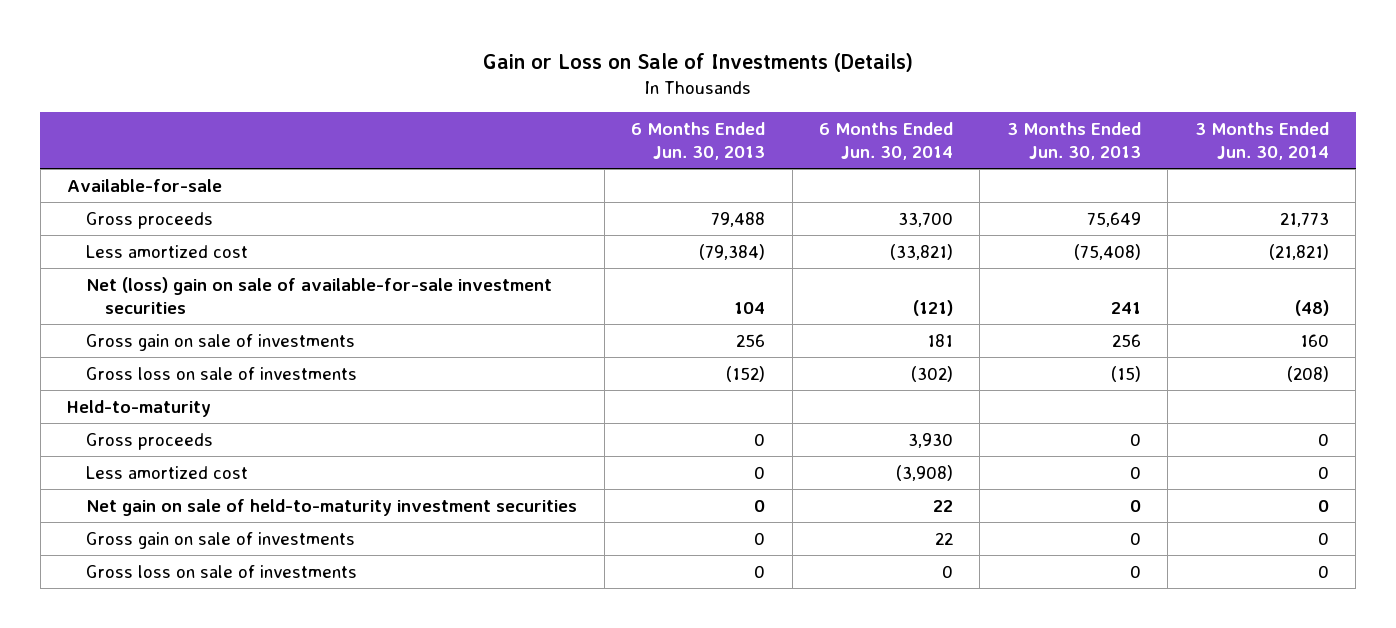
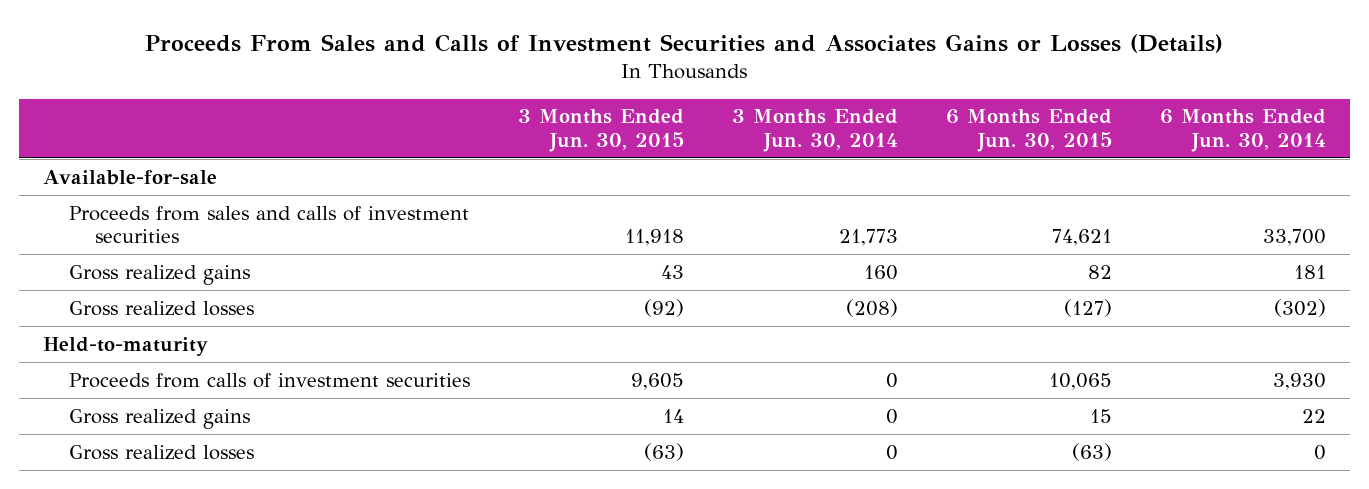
[483,52,914,72] Gain or Loss on Sale of Investments (Details) -> [145,33,1224,53] Proceeds From Sales and Calls of Investment Securities and Associates Gains or Losses (Details)
[631,121,766,160] 6 Months Ended Jun. 30, 2013 -> none
[1006,121,1141,160] 3 Months Ended Jun. 30, 2013 -> none
none -> [518,109,685,152] 3 Months Ended Jun. 30, 2015
none -> [945,109,1112,152] 6 Months Ended Jun. 30, 2015
[86,244,249,258] Less amortized cost -> none
[86,276,553,314] Net (loss) gain on sale of available-for-sale investment securities -> none
[86,211,214,229] Gross proceeds -> [69,205,470,244] Proceeds from sales and calls of investment securities
[86,333,356,351] Gross gain on sale of investments -> [69,264,251,285] Gross realized gains
[86,366,358,380] Gross loss on sale of investments -> [69,300,255,316] Gross realized losses
[86,465,249,479] Less amortized cost -> none
[86,498,578,516] Net gain on sale of held-to-maturity investment securities -> none
[86,432,214,450] Gross proceeds -> [69,372,471,388] Proceeds from calls of investment securities
[86,531,356,549] Gross gain on sale of investments -> [69,408,251,429] Gross realized gains
[86,564,358,578] Gross loss on sale of investments -> [69,444,255,460] Gross realized losses

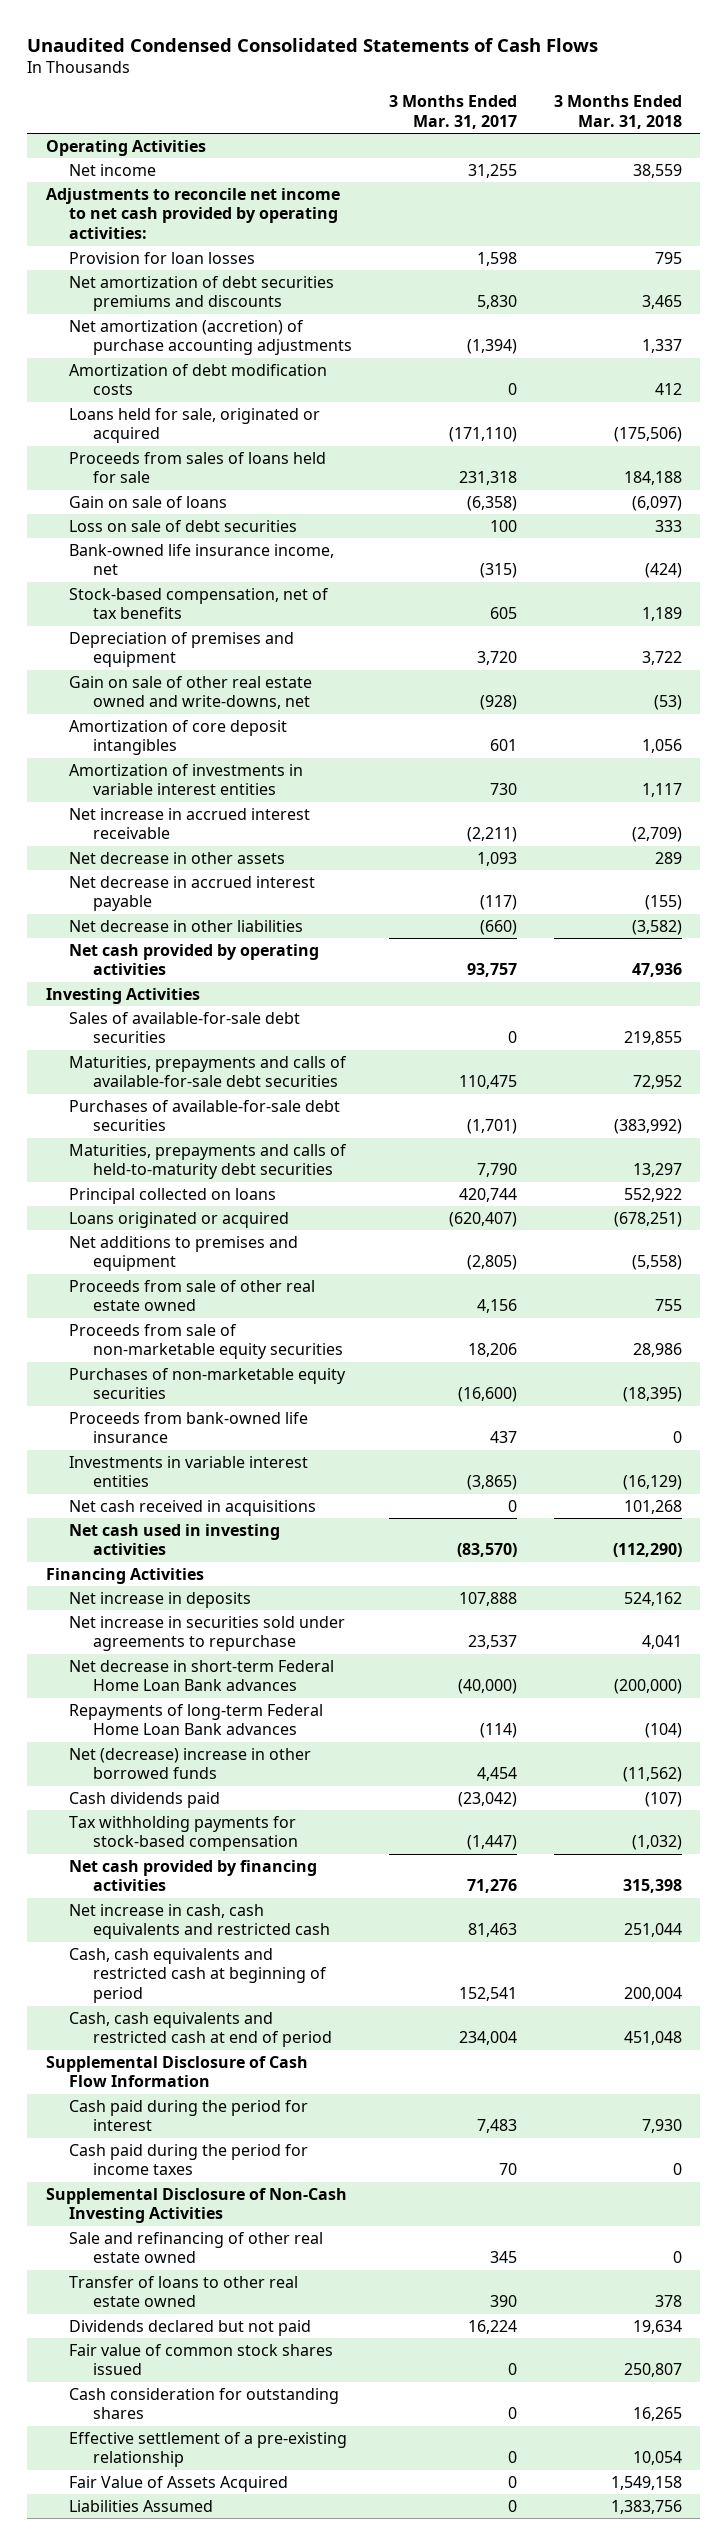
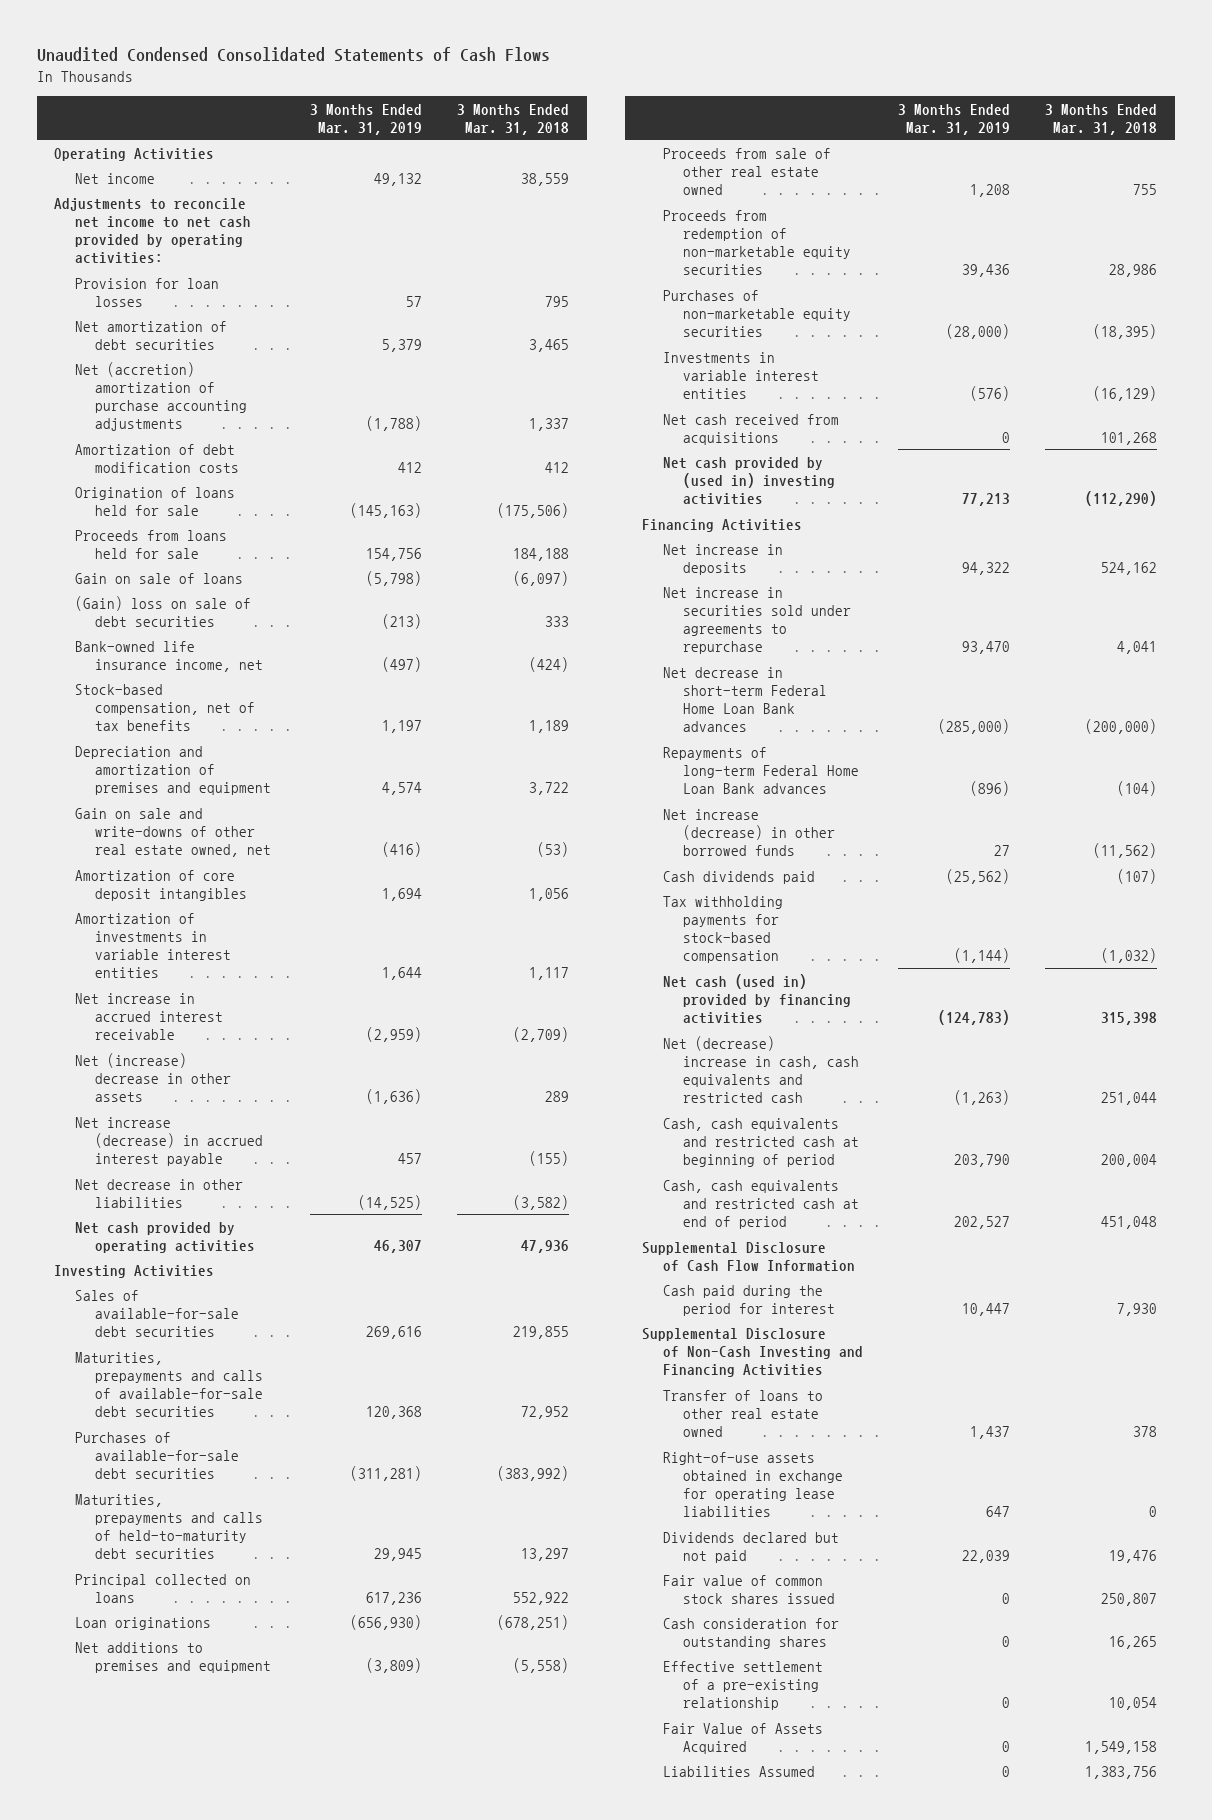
[389,95,518,129] 3 Months Ended Mar. 31, 2017 -> none
none -> [309,103,422,135] 3 Months Ended Mar. 31, 2019
[69,275,335,312] Net amortization of debt securities premiums and discounts -> [74,320,227,350] Net amortization of debt securities
[69,319,353,356] Net amortization (accretion) of purchase accounting adjustments -> [74,361,248,431] Net (accretion) amortization of purchase accounting adjustments
[69,407,321,444] Loans held for sale, originated or acquired -> [74,486,235,516] Origination of loans held for sale
[69,451,327,484] Proceeds from sales of loans held for sale -> [74,529,227,559] Proceeds from loans held for sale
[69,519,298,532] Loss on sale of debt securities -> [74,595,251,627] (Gain) loss on sale of debt securities
[69,631,295,668] Depreciation of premises and equipment -> [74,745,272,795] Depreciation and amortization of premises and equipment
[69,675,313,710] Gain on sale of other real estate owned and write-downs, net -> [74,807,272,857] Gain on sale and write-downs of other real estate owned, net
[69,851,286,864] Net decrease in other assets -> [74,1052,232,1102] Net (increase) decrease in other assets
[69,875,316,912] Net decrease in accrued interest payable -> [74,1116,264,1166] Net increase (decrease) in accrued interest payable
[69,1211,290,1228] Loans originated or acquired -> [74,1616,211,1630] Loan originations
[69,1323,344,1360] Proceeds from sale of non-marketable equity securities -> [662,209,852,275] Proceeds from redemption of non-marketable equity securities
[69,1411,309,1444] Proceeds from bank-owned life insurance -> none
[69,1499,317,1516] Net cash received in acquisitions -> [662,413,839,445] Net cash received from acquisitions
[69,1523,281,1556] Net cash used in investing activities -> [662,456,836,505] Net cash provided by (used in) investing activities
[69,1747,312,1780] Net (decrease) increase in other borrowed funds -> [662,808,836,856] Net increase (decrease) in other borrowed funds
[69,1859,318,1892] Net cash provided by financing activities -> [662,973,852,1024] Net cash (used in) provided by financing activities
[69,1903,331,1940] Net increase in cash, cash equivalents and restricted cash -> [662,1035,860,1103] Net (decrease) increase in cash, cash equivalents and restricted cash
[69,2143,309,2176] Cash paid during the period for income taxes -> none
[69,2231,324,2264] Sale and refinancing of other real estate owned -> none
[45,2187,347,2224] Supplemental Disclosure of Non-Cash Investing Activities -> [642,1327,863,1377] Supplemental Disclosure of Non-Cash Investing and Financing Activities
none -> [662,1451,844,1517] Right-of-use assets obtained in exchange for operating lease liabilities
[632,2319,682,2334] 19,634 -> [1109,1549,1158,1563] 19,476

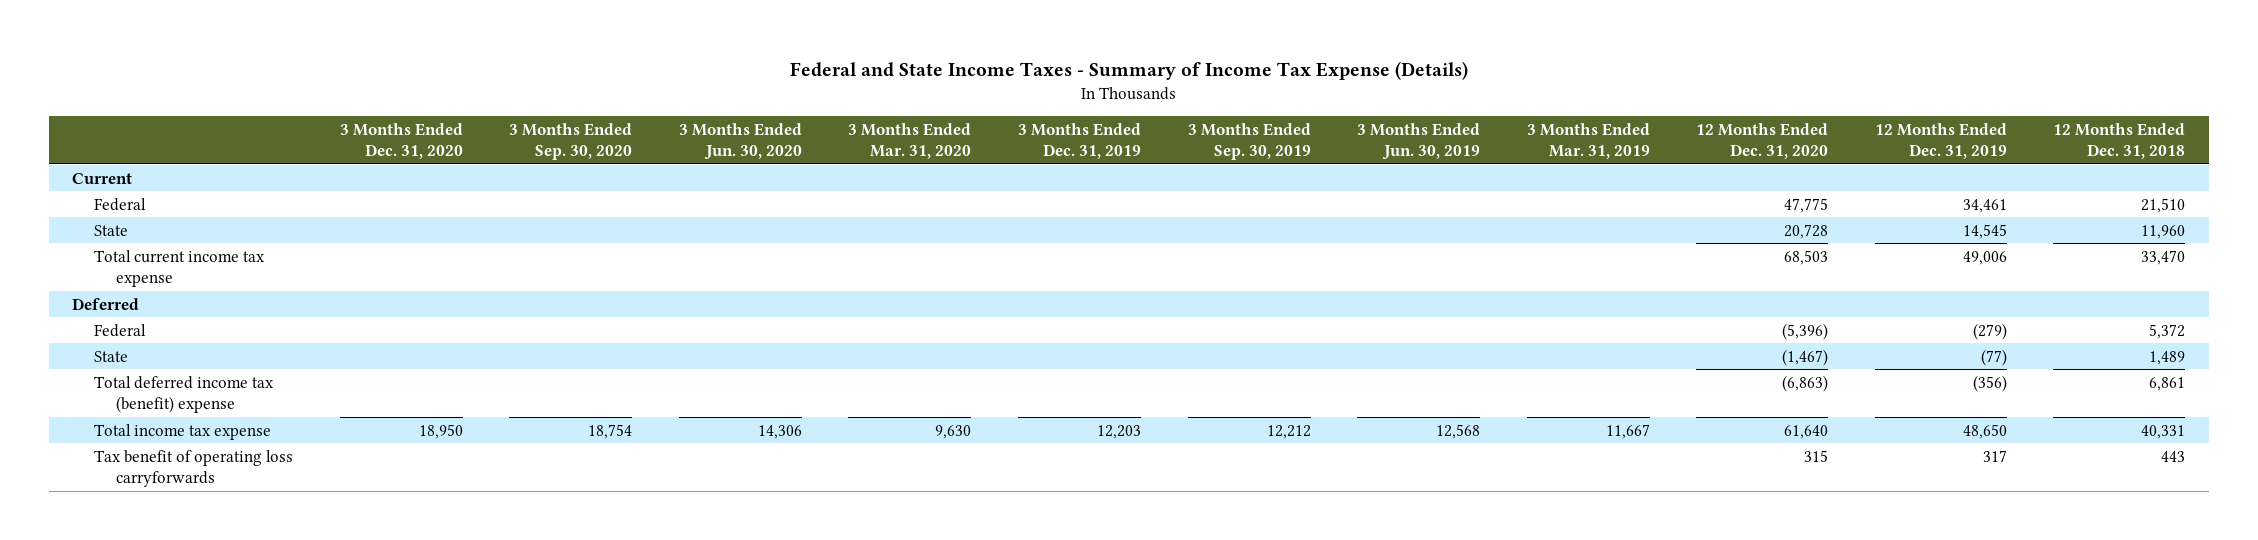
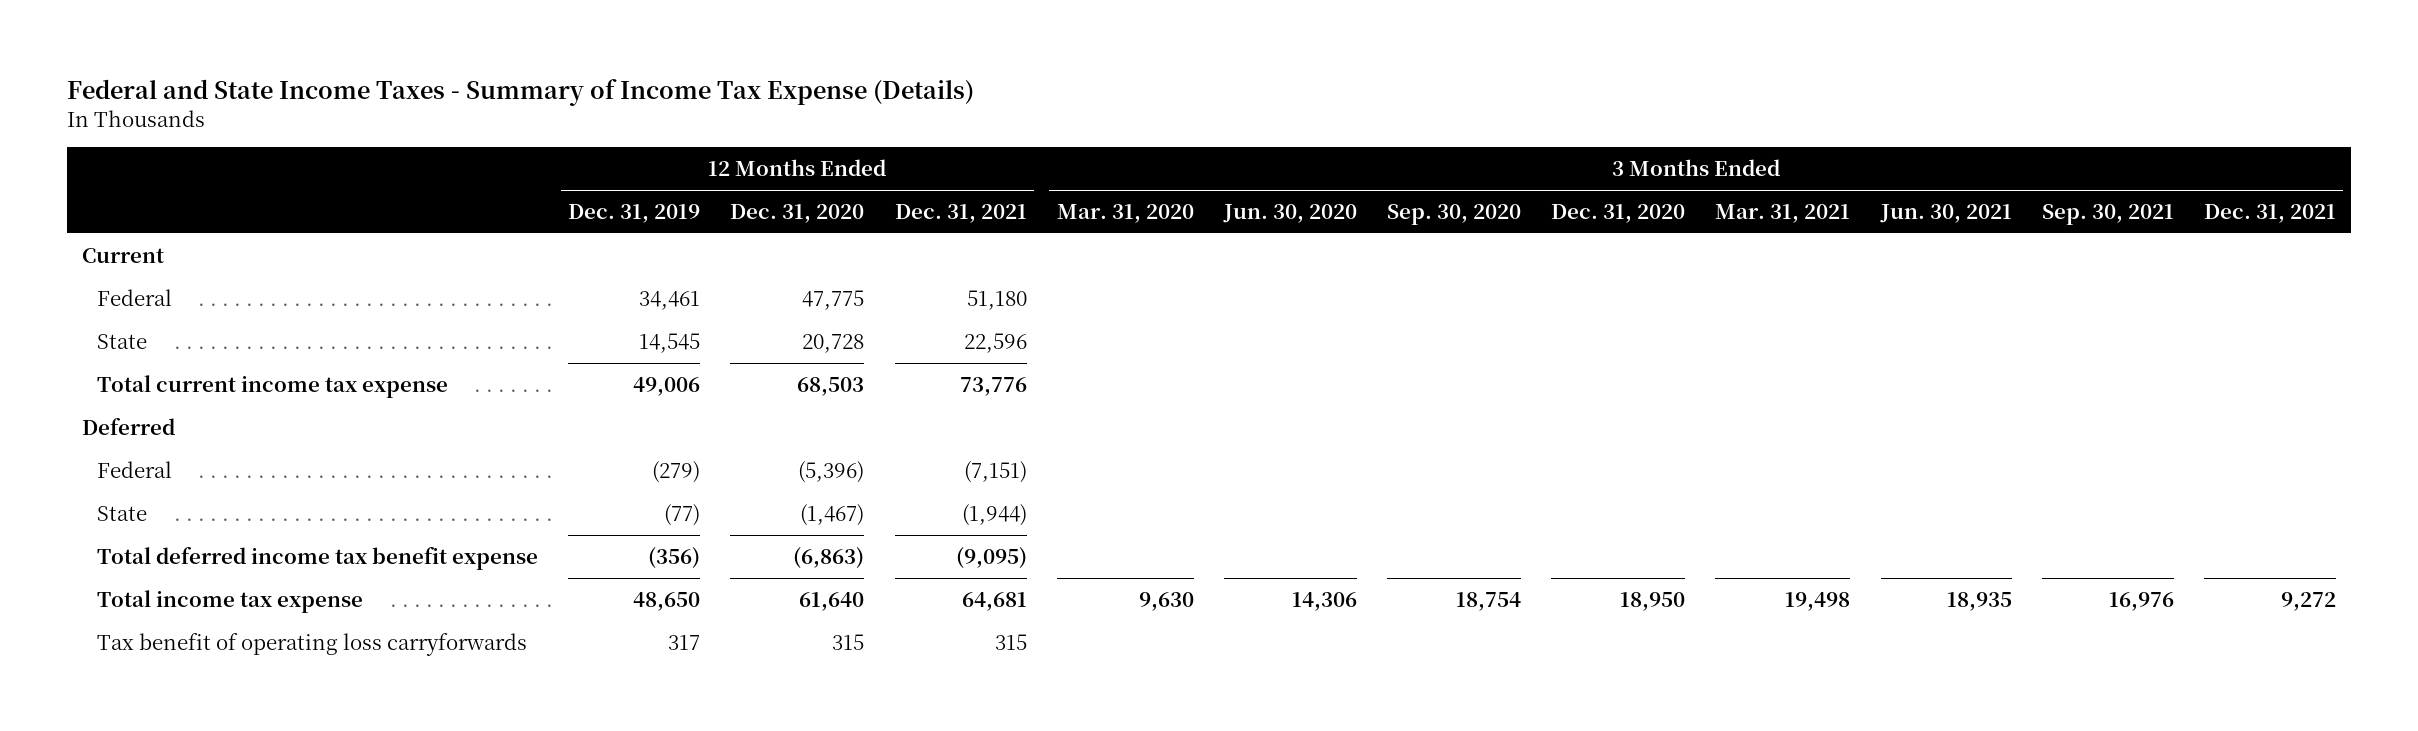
[1018,122,1142,159] 3 Months Ended Dec. 31, 2019 -> none
[1187,122,1311,160] 3 Months Ended Sep. 30, 2019 -> none
[1357,122,1481,160] 3 Months Ended Jun. 30, 2019 -> none
[1526,122,1650,159] 3 Months Ended Mar. 31, 2019 -> none
[2053,122,2186,159] 12 Months Ended Dec. 31, 2018 -> none
none -> [894,203,1027,223] Dec. 31, 2021
none -> [1715,203,1851,223] Mar. 31, 2021
none -> [1879,203,2012,223] Jun. 30, 2021
none -> [2041,203,2174,225] Sep. 30, 2021
none -> [2203,203,2336,223] Dec. 31, 2021
[94,375,275,414] Total deferred income tax (benefit) expense -> [97,546,539,570] Total deferred income tax benefit expense

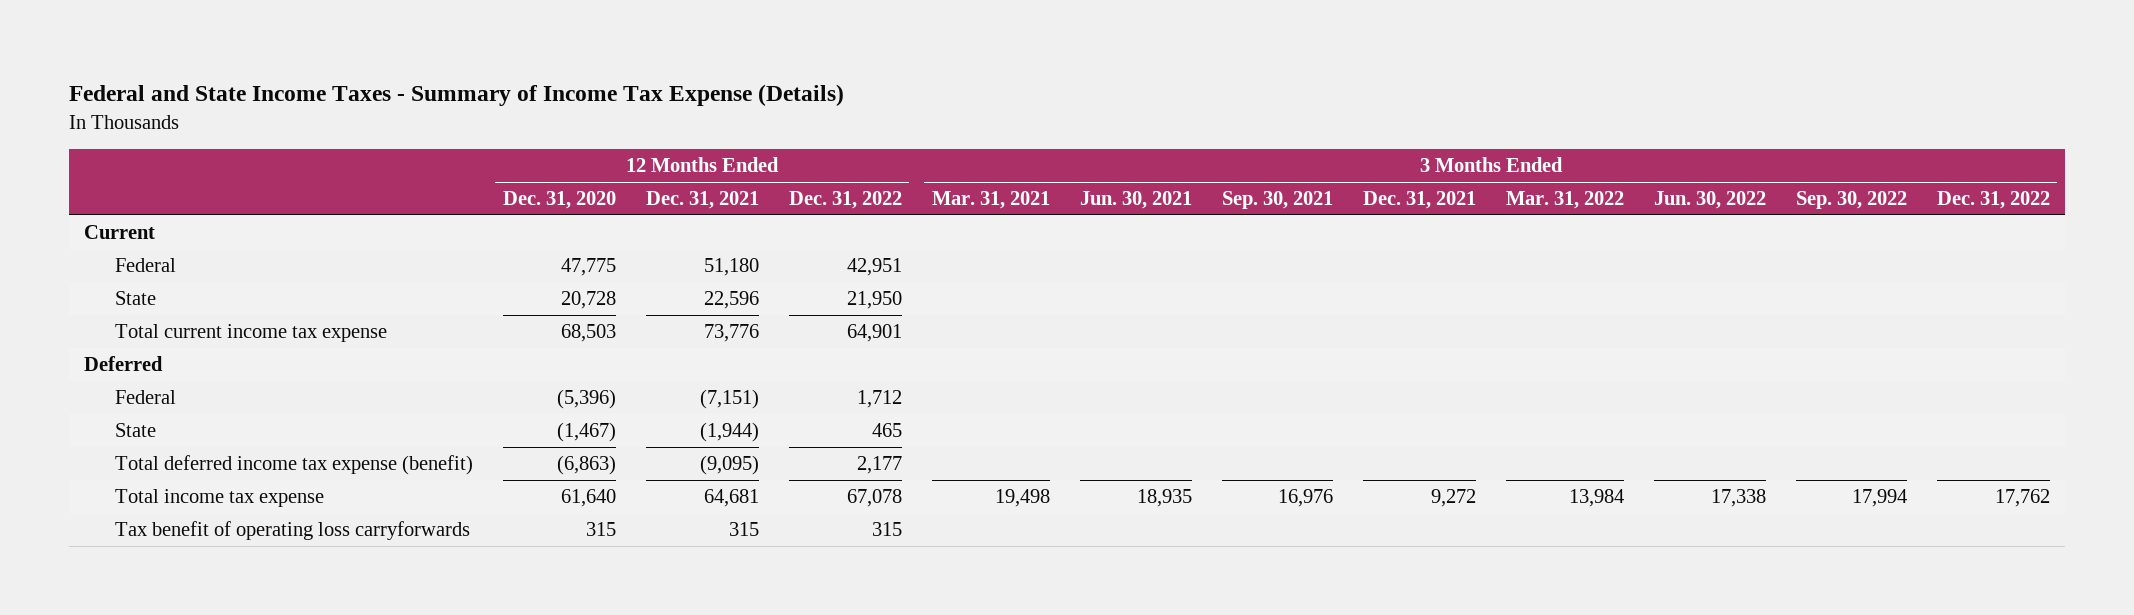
[568,203,701,223] Dec. 31, 2019 -> none
[1056,203,1194,223] Mar. 31, 2020 -> none
[1222,203,1357,223] Jun. 30, 2020 -> none
[1387,203,1522,225] Sep. 30, 2020 -> none
[1551,203,1686,223] Dec. 31, 2020 -> none
none -> [788,191,902,210] Dec. 31, 2022
none -> [1505,191,1624,210] Mar. 31, 2022
none -> [1653,191,1766,210] Jun. 30, 2022
none -> [1795,191,1907,210] Sep. 30, 2022
none -> [1936,191,2050,210] Dec. 31, 2022
[97,546,539,570] Total deferred income tax benefit expense -> [114,455,473,476] Total deferred income tax expense (benefit)

